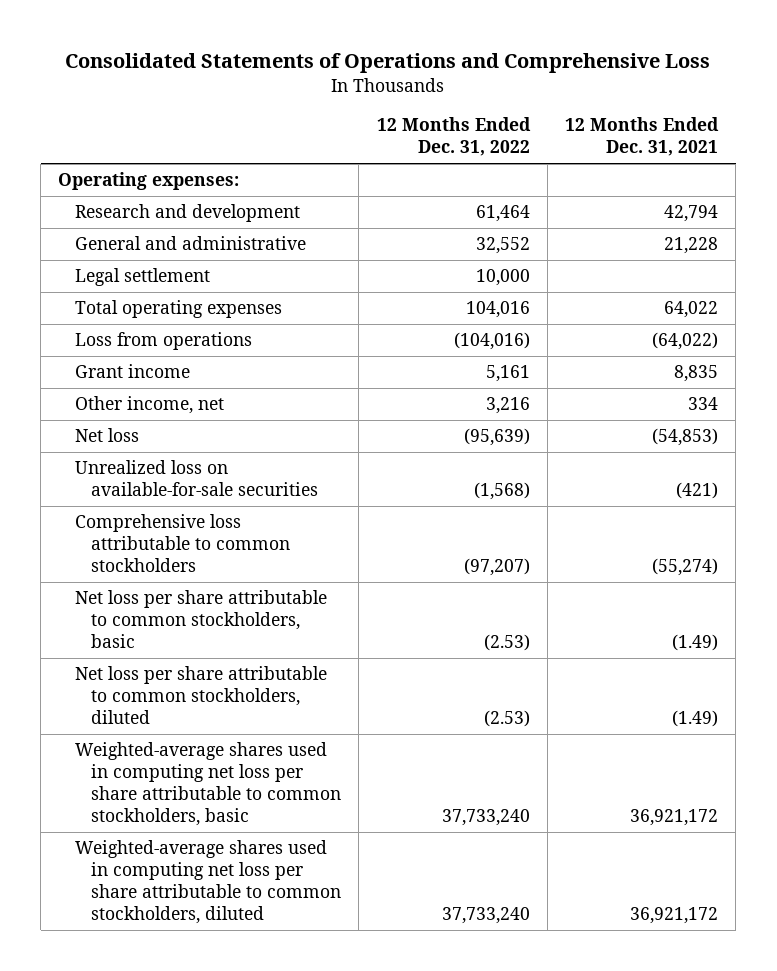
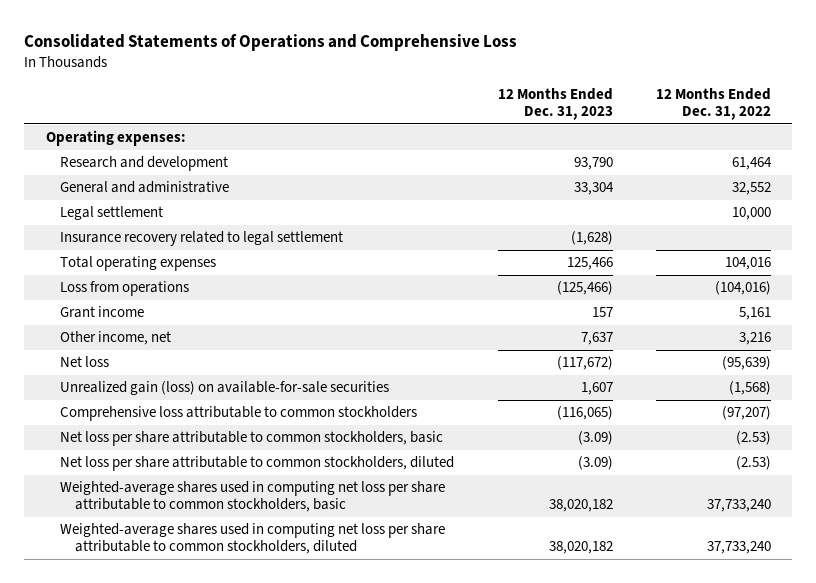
[565,117,720,157] 12 Months Ended Dec. 31, 2021 -> none
none -> [497,87,613,121] 12 Months Ended Dec. 31, 2023
none -> [60,231,344,247] Insurance recovery related to legal settlement
[74,460,319,497] Unrealized loss on available-for-sale securities -> [60,381,390,396] Unrealized gain (loss) on available-for-sale securities

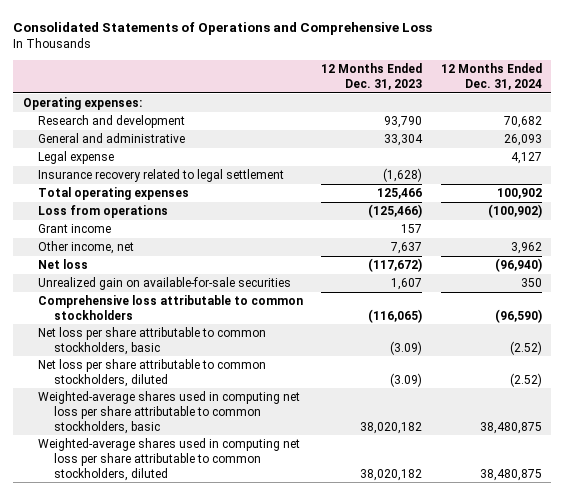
[655,87,771,121] 12 Months Ended Dec. 31, 2022 -> none
none -> [440,63,542,90] 12 Months Ended Dec. 31, 2024
[60,206,164,221] Legal settlement -> [38,151,115,165] Legal expense
[60,381,390,396] Unrealized gain (loss) on available-for-sale securities -> [38,277,292,291] Unrealized gain on available-for-sale securities

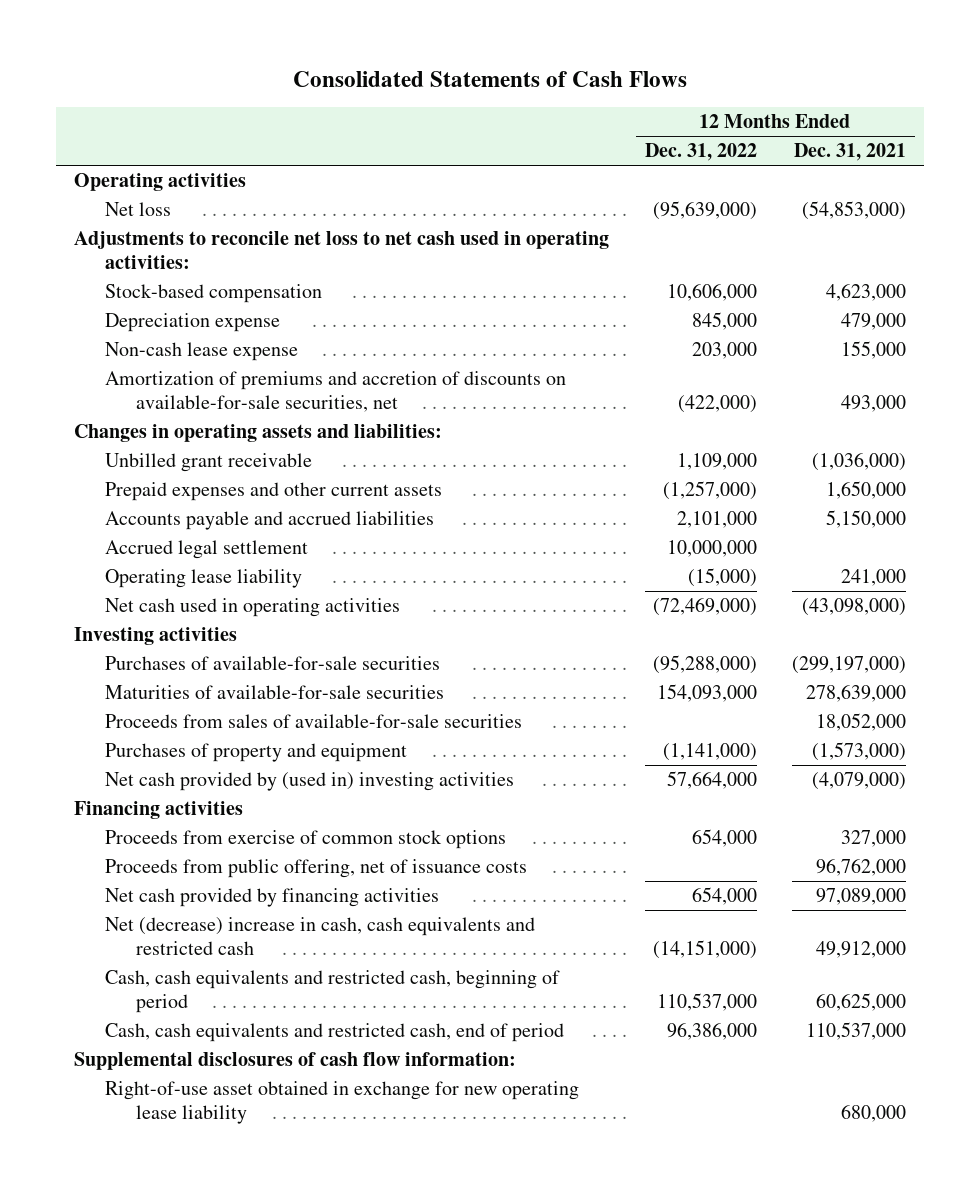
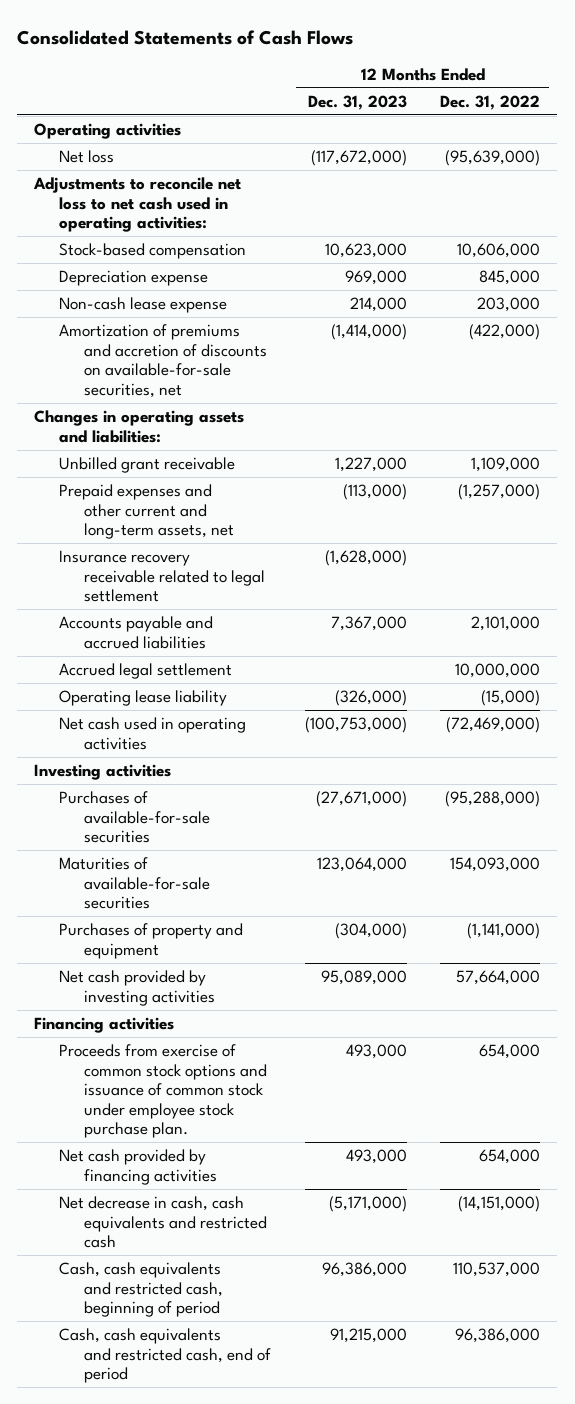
[794,143,907,162] Dec. 31, 2021 -> none
none -> [307,94,407,110] Dec. 31, 2023
[105,482,443,502] Prepaid expenses and other current assets -> [59,484,235,540] Prepaid expenses and other current and long-term assets, net
none -> [59,550,266,603] Insurance recovery receivable related to legal settlement
[105,714,523,729] Proceeds from sales of available-for-sale securities -> none
[105,772,515,792] Net cash provided by (used in) investing activities -> [59,970,216,1006] Net cash provided by investing activities
[105,859,528,879] Proceeds from public offering, net of issuance costs -> none
[105,830,507,850] Proceeds from exercise of common stock options -> [59,1044,268,1139] Proceeds from exercise of common stock options and issuance of common stock under employee stock purchase plan.
[105,917,536,956] Net (decrease) increase in cash, cash equivalents and restricted cash -> [59,1196,268,1249] Net decrease in cash, cash equivalents and restricted cash
[73,1052,516,1071] Supplemental disclosures of cash flow information: -> none
[105,1081,580,1125] Right-of-use asset obtained in exchange for new operating lease liability -> none

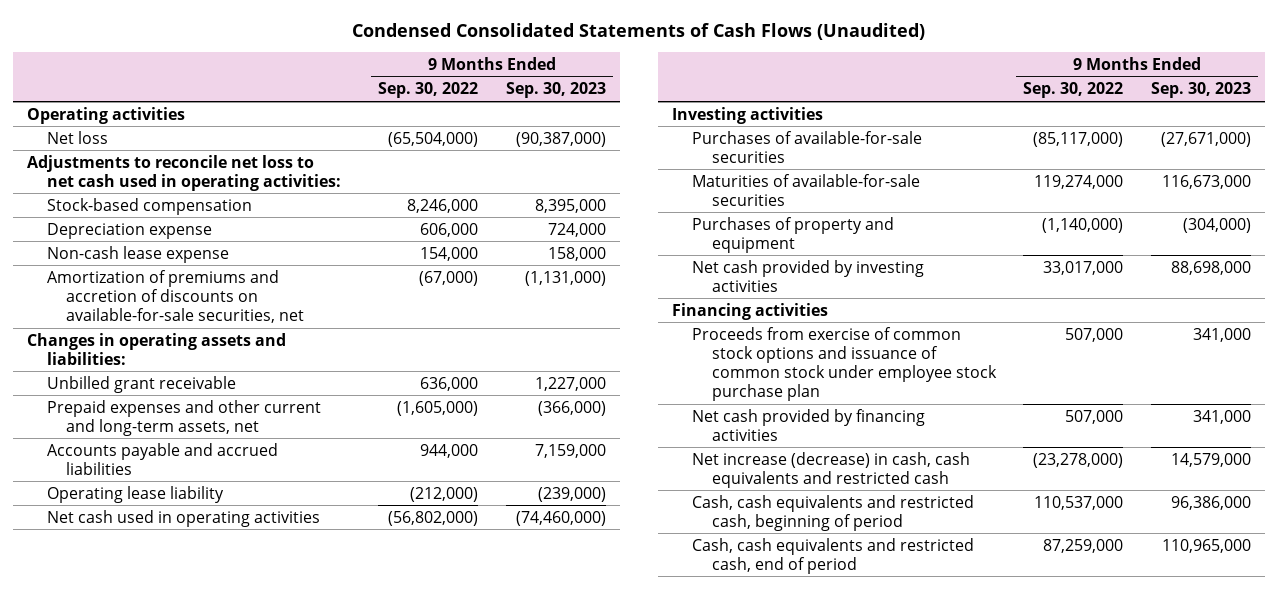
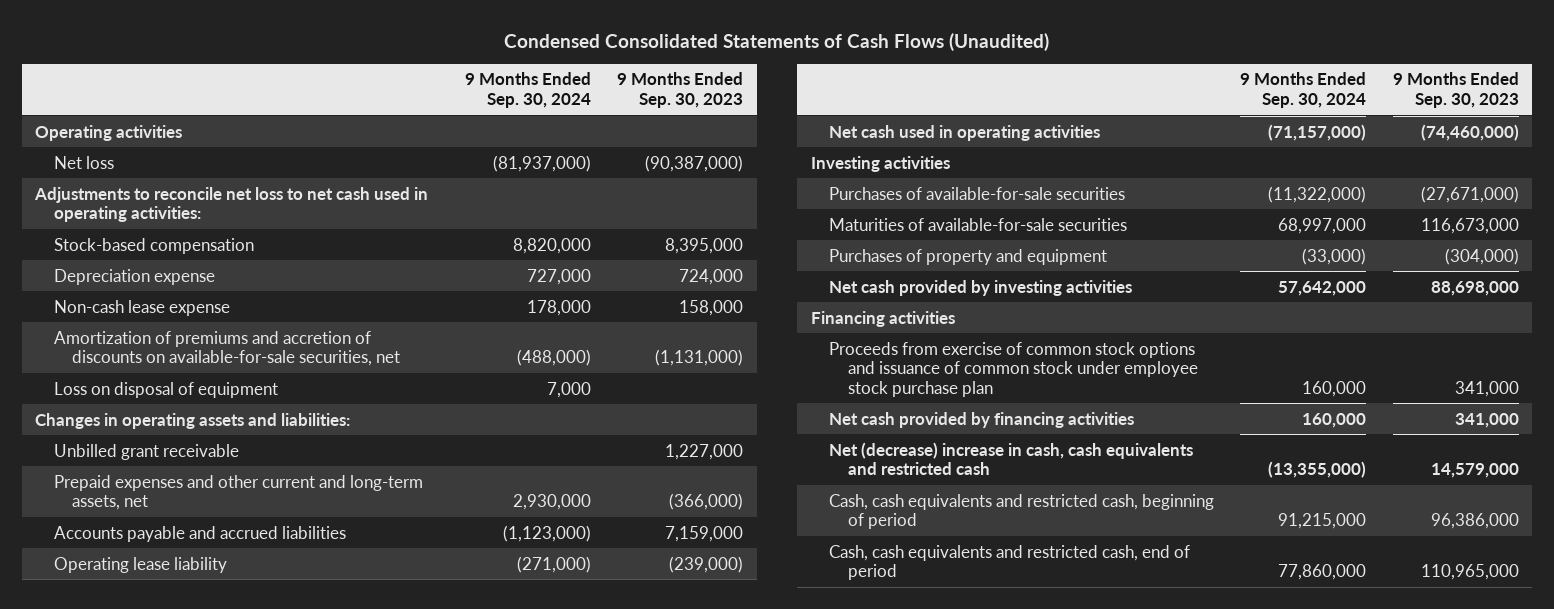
[378,82,479,99] Sep. 30, 2022 -> none
none -> [465,72,592,109] 9 Months Ended Sep. 30, 2024
none -> [53,381,278,398] Loss on disposal of equipment
[691,451,970,488] Net increase (decrease) in cash, cash equivalents and restricted cash -> [829,441,1194,476] Net (decrease) increase in cash, cash equivalents and restricted cash

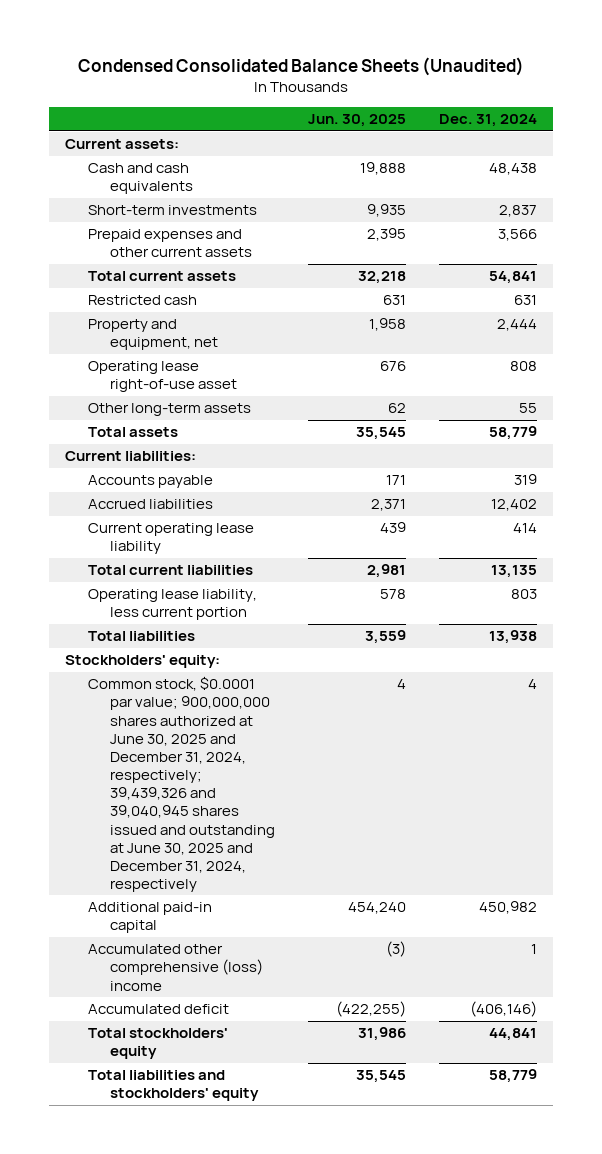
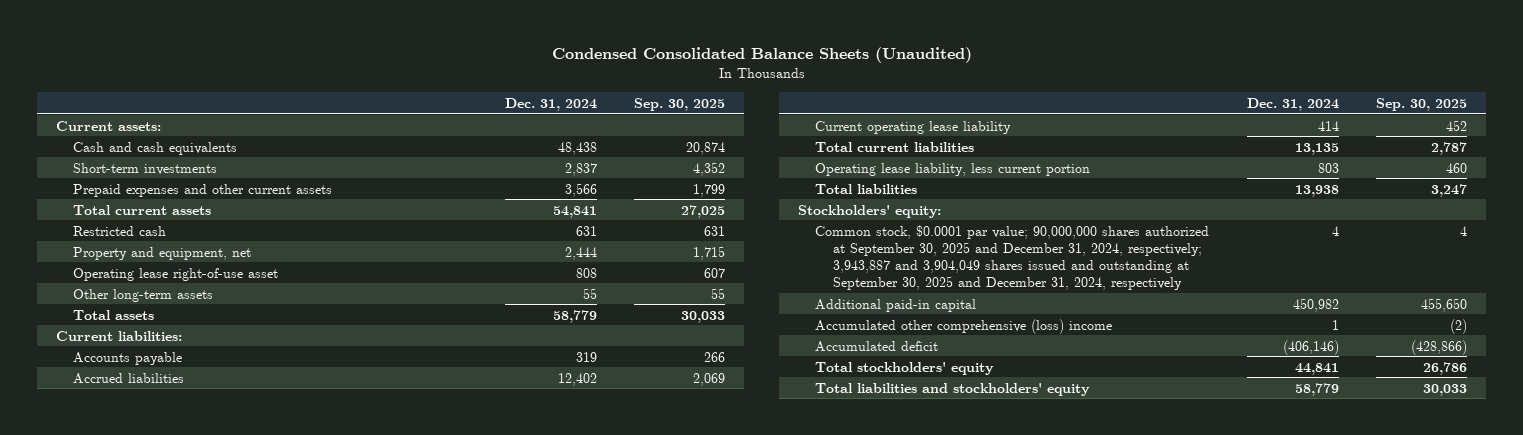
[308,114,407,128] Jun. 30, 2025 -> none
none -> [634,98,726,112] Sep. 30, 2025
[87,676,276,893] Common stock, $0.0001 par value; 900,000,000 shares authorized at June 30, 2025 and December 31, 2024, respectively; 39,439,326 and 39,040,945 shares issued and outstanding at June 30, 2025 and December 31, 2024, respectively -> [815,224,1210,291] Common stock, $0.0001 par value; 90,000,000 shares authorized at September 30, 2025 and December 31, 2024, respectively; 3,943,887 and 3,904,049 shares issued and outstanding at September 30, 2025 and December 31, 2024, respectively

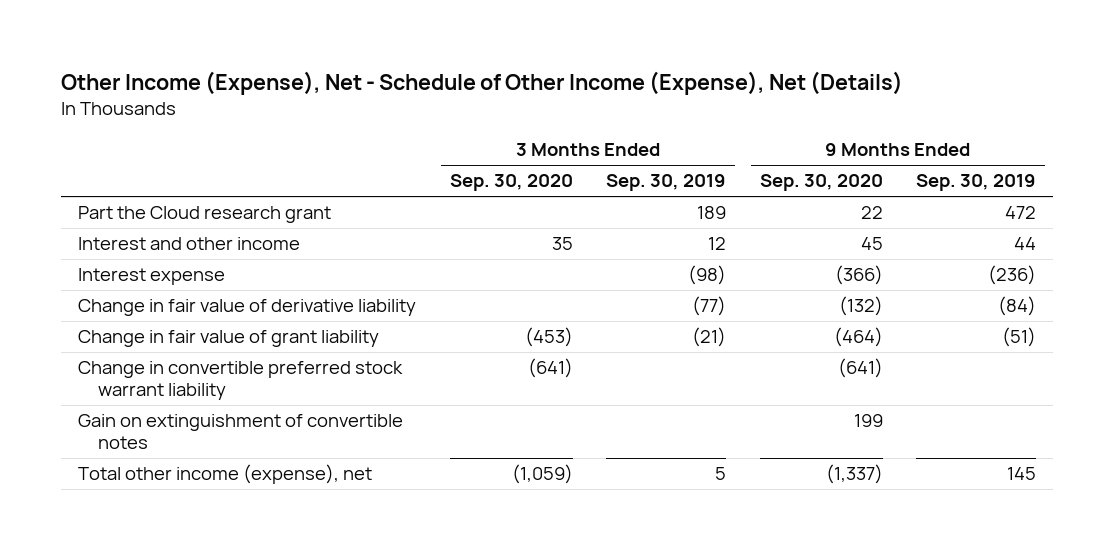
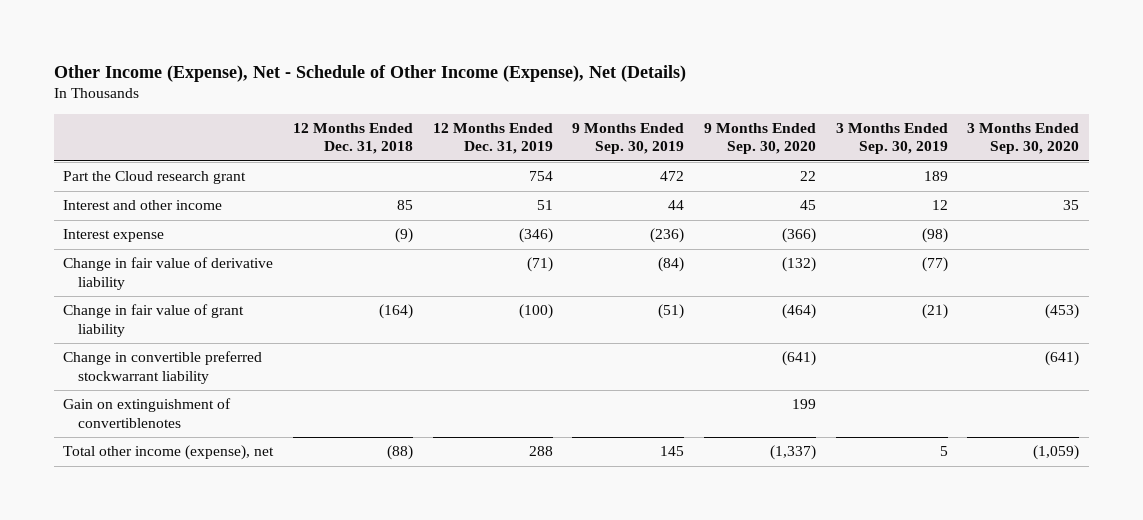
none -> [293,123,414,155] 12 Months Ended Dec. 31, 2018
none -> [432,123,553,155] 12 Months Ended Dec. 31, 2019
[78,361,404,400] Change in convertible preferred stock warrant liability -> [63,351,263,384] Change in convertible preferred stockwarrant liability
[78,414,404,449] Gain on extinguishment of convertible notes -> [63,398,232,428] Gain on extinguishment of convertiblenotes

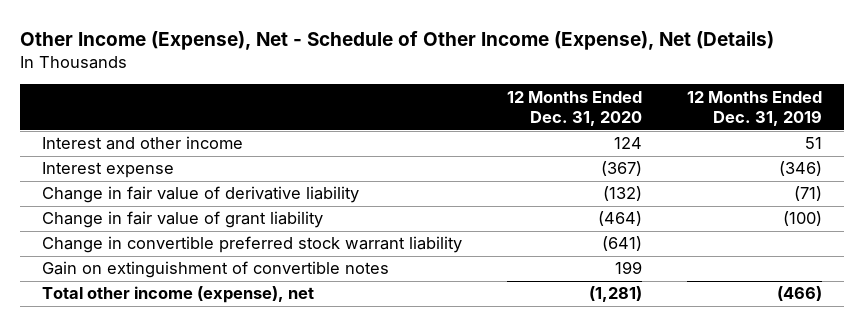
[293,123,414,155] 12 Months Ended Dec. 31, 2018 -> none
[572,123,685,155] 9 Months Ended Sep. 30, 2019 -> none
[704,123,817,155] 9 Months Ended Sep. 30, 2020 -> none
[835,123,948,155] 3 Months Ended Sep. 30, 2019 -> none
[967,123,1080,155] 3 Months Ended Sep. 30, 2020 -> none
none -> [507,90,643,127] 12 Months Ended Dec. 31, 2020
[63,171,247,185] Part the Cloud research grant -> none
[63,351,263,384] Change in convertible preferred stockwarrant liability -> [42,236,463,254] Change in convertible preferred stock warrant liability
[63,398,232,428] Gain on extinguishment of convertiblenotes -> [42,261,390,279] Gain on extinguishment of convertible notes
[528,446,553,457] 288 -> [776,286,822,302] (466)

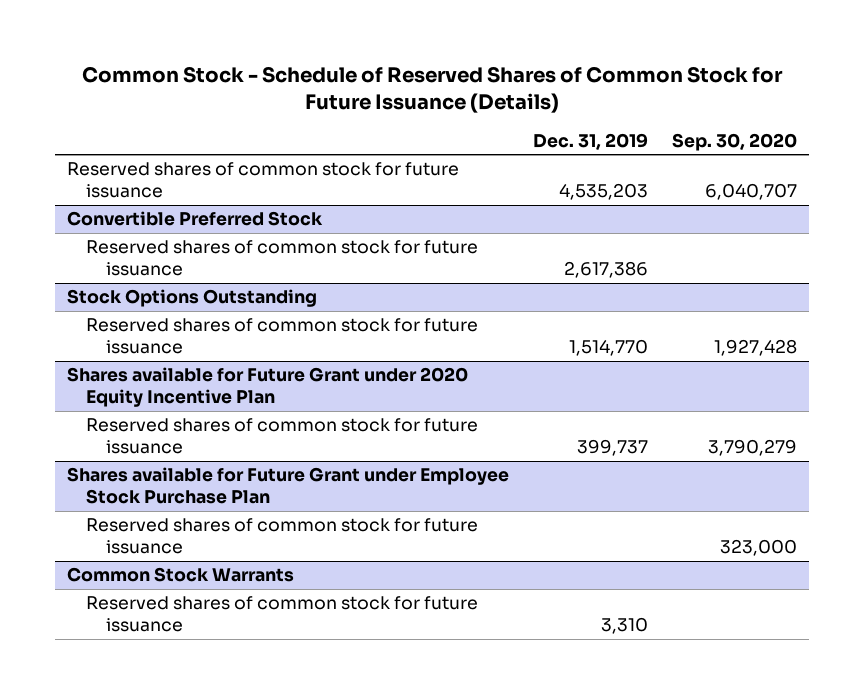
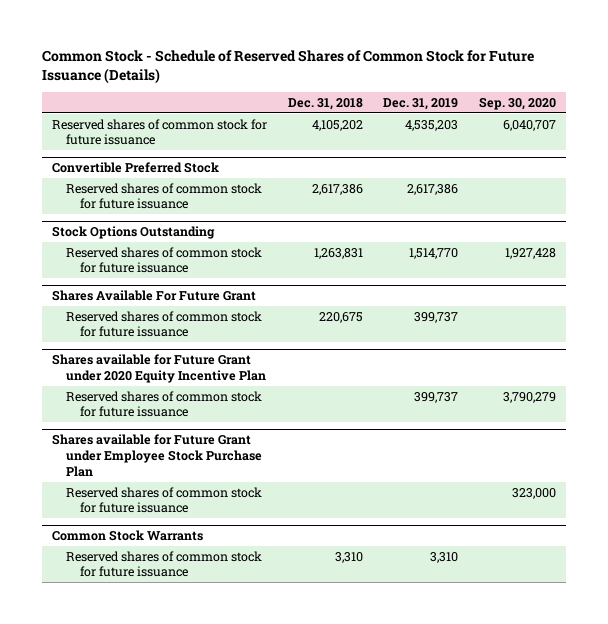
none -> [287,97,363,110] Dec. 31, 2018
none -> [52,290,257,302] Shares Available For Future Grant
none -> [65,310,262,338] Reserved shares of common stock for future issuance

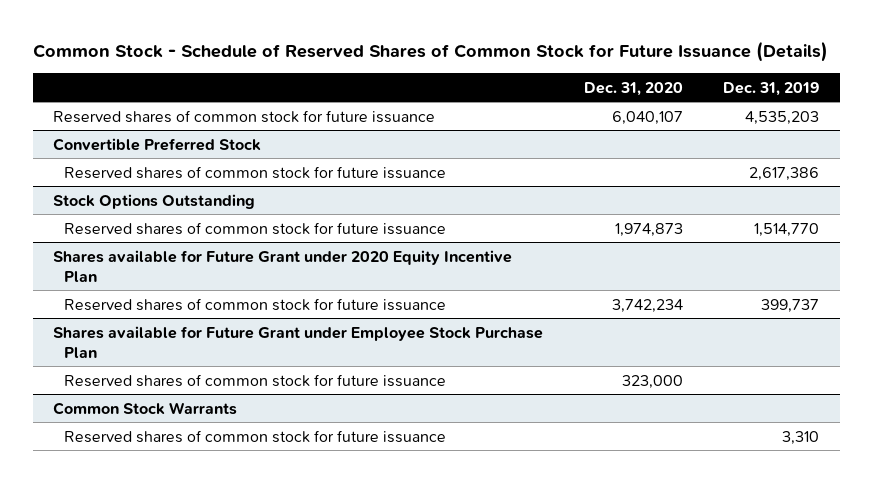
[287,97,363,110] Dec. 31, 2018 -> none
[478,96,556,110] Sep. 30, 2020 -> none
none -> [583,81,683,96] Dec. 31, 2020
[52,290,257,302] Shares Available For Future Grant -> none
[65,310,262,338] Reserved shares of common stock for future issuance -> none

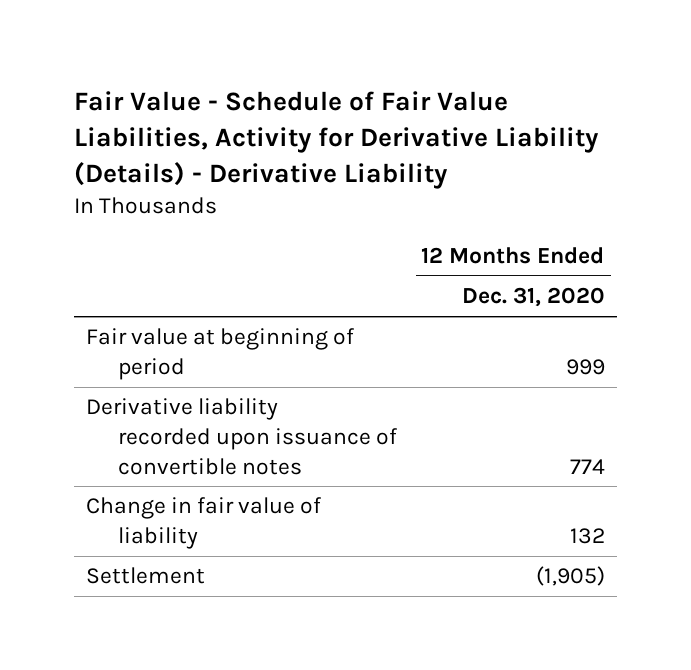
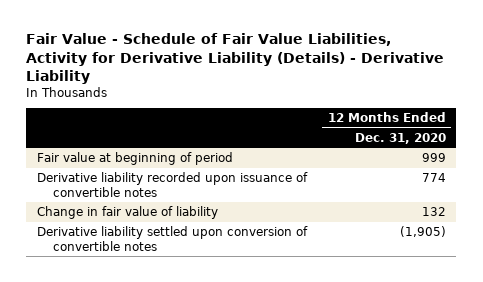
[86,567,206,585] Settlement -> [36,226,308,251] Derivative liability settled upon conversion of convertible notes

